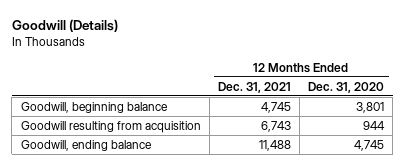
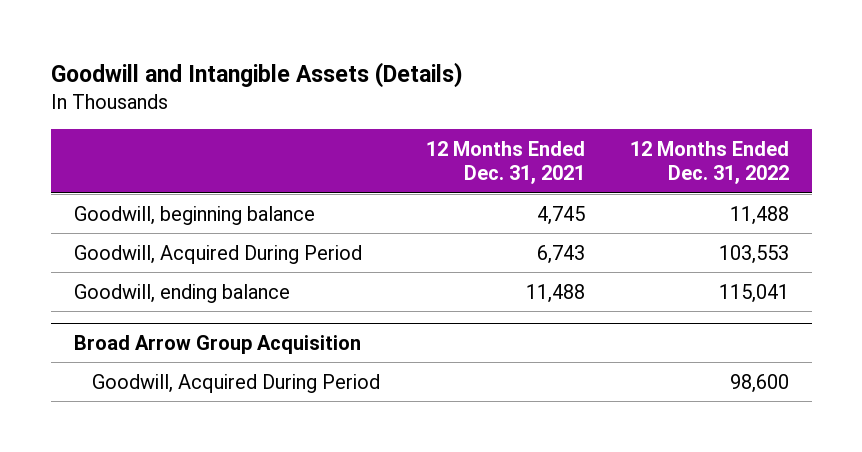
[11,19,118,33] Goodwill (Details) -> [50,62,463,89] Goodwill and Intangible Assets (Details)
[308,81,385,93] Dec. 31, 2020 -> none
none -> [629,140,789,185] 12 Months Ended Dec. 31, 2022
[20,120,201,133] Goodwill resulting from acquisition -> [73,244,362,264] Goodwill, Acquired During Period
none -> [73,334,361,354] Broad Arrow Group Acquisition
none -> [92,373,381,393] Goodwill, Acquired During Period

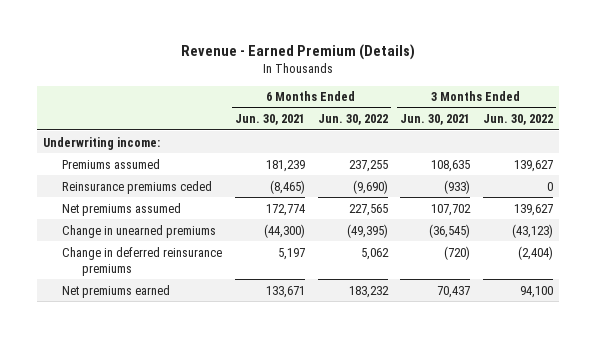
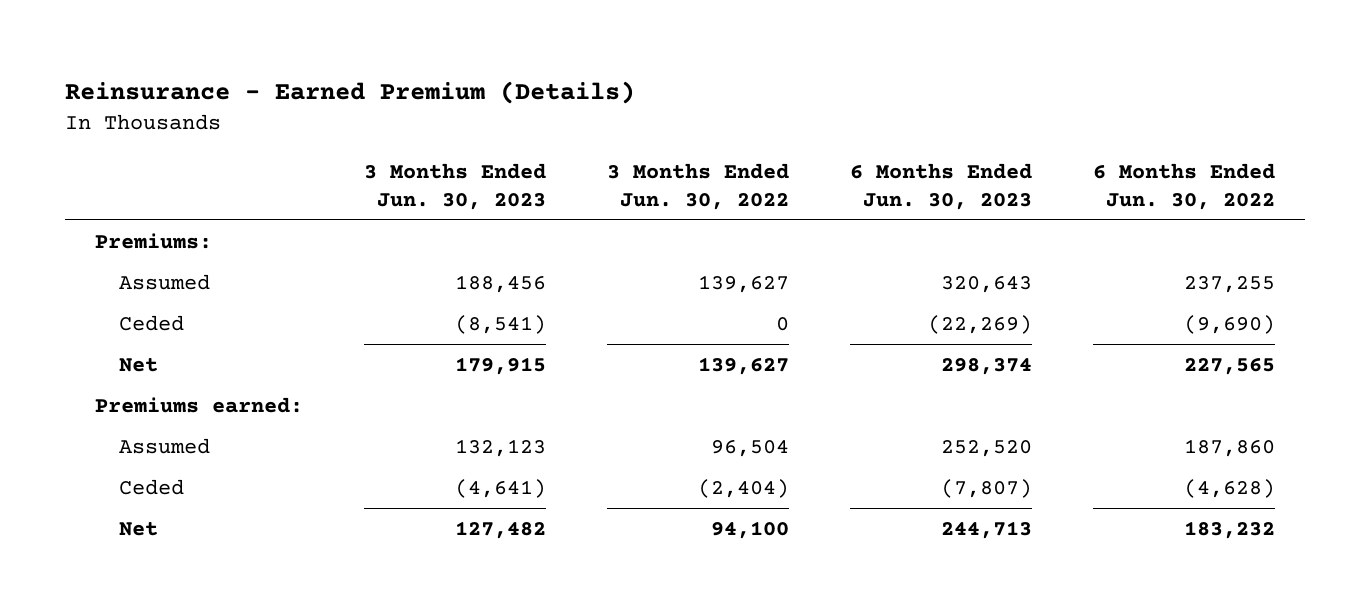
[180,44,415,61] Revenue - Earned Premium (Details) -> [64,81,635,105] Reinsurance - Earned Premium (Details)
[234,114,305,126] Jun. 30, 2021 -> none
[400,114,471,126] Jun. 30, 2021 -> none
none -> [364,163,547,210] 3 Months Ended Jun. 30, 2023
none -> [849,163,1032,210] 6 Months Ended Jun. 30, 2023
[62,224,217,238] Change in unearned premiums -> none
[62,246,223,276] Change in deferred reinsurance premiums -> none
[43,136,161,150] Underwriting income: -> [95,232,213,249] Premiums:
[62,158,161,169] Premiums assumed -> [119,273,211,290] Assumed
[62,180,213,194] Reinsurance premiums ceded -> [119,314,185,331] Ceded
[62,202,182,216] Net premiums assumed -> [119,357,159,372] Net
none -> [95,396,304,413] Premiums earned:
none -> [119,437,211,454] Assumed
none -> [119,478,185,495] Ceded
[62,284,171,298] Net premiums earned -> [119,521,159,536] Net

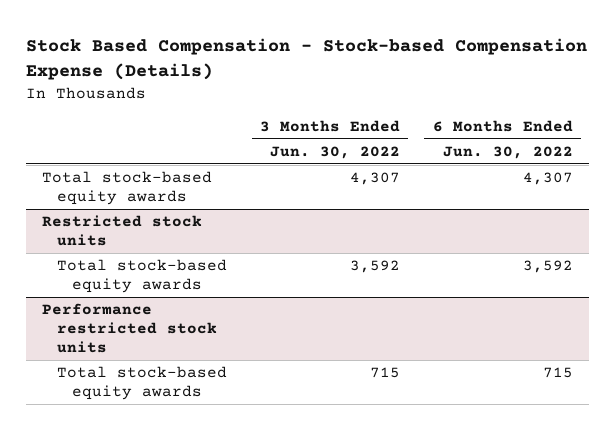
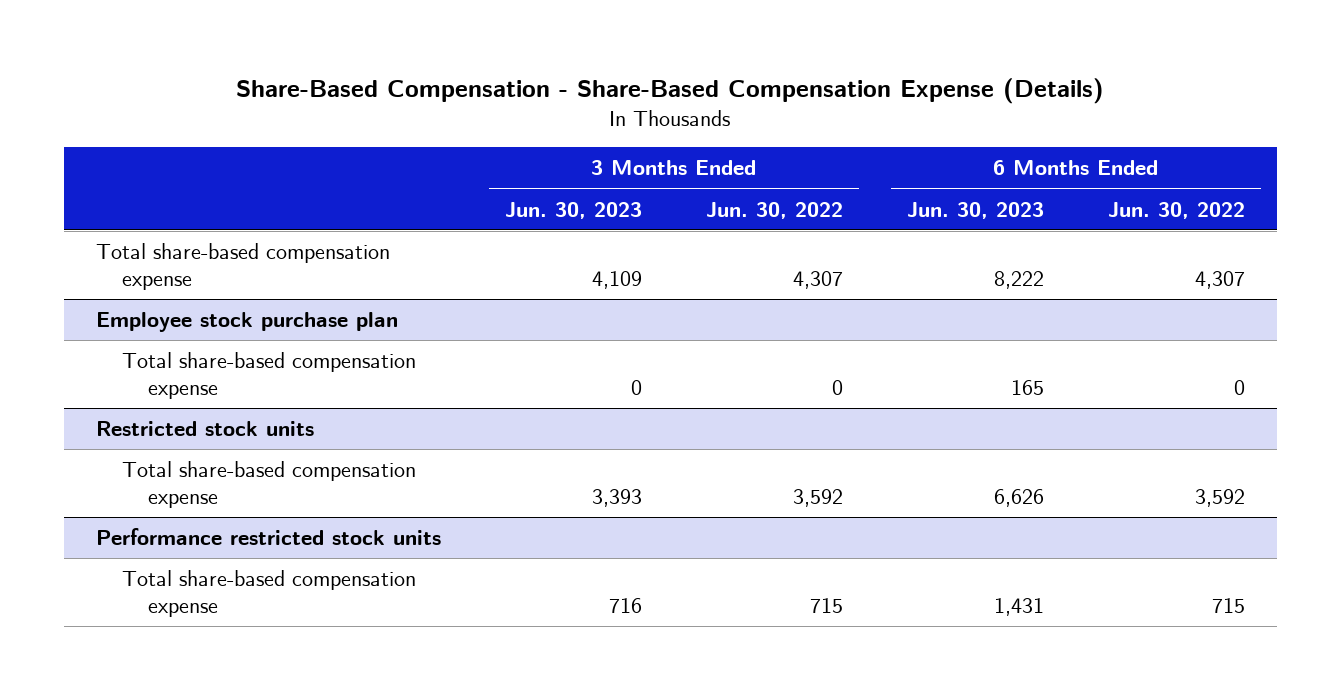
[26,38,588,81] Stock Based Compensation - Stock-based Compensation Expense (Details) -> [236,78,1105,105] Share-Based Compensation - Share-Based Compensation Expense (Details)
none -> [504,201,642,219] Jun. 30, 2023
none -> [906,201,1044,219] Jun. 30, 2023
[42,171,213,206] Total stock-based equity awards -> [95,243,390,290] Total share-based compensation expense
none -> [95,312,398,333] Employee stock purchase plan
none -> [122,352,417,399] Total share-based compensation expense
[57,259,228,294] Total stock-based equity awards -> [122,461,417,508] Total share-based compensation expense
[57,366,228,401] Total stock-based equity awards -> [122,570,417,617] Total share-based compensation expense

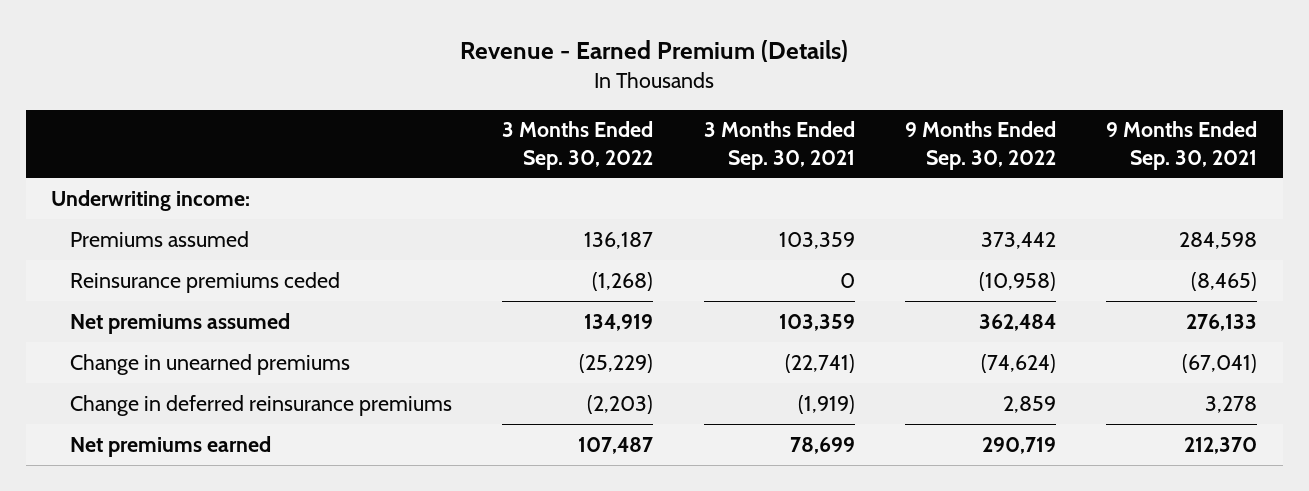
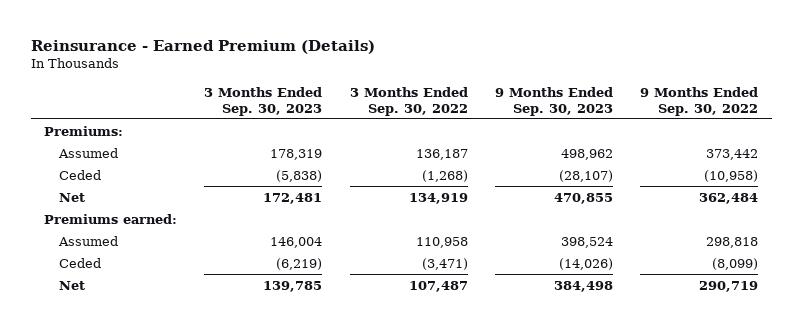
[460,40,849,63] Revenue - Earned Premium (Details) -> [30,39,375,54] Reinsurance - Earned Premium (Details)
[703,121,855,170] 3 Months Ended Sep. 30, 2021 -> none
[1106,121,1258,170] 9 Months Ended Sep. 30, 2021 -> none
none -> [204,86,323,116] 3 Months Ended Sep. 30, 2023
none -> [494,86,613,116] 9 Months Ended Sep. 30, 2023
[70,353,351,375] Change in unearned premiums -> none
[70,394,453,416] Change in deferred reinsurance premiums -> none
[51,189,251,211] Underwriting income: -> [44,125,124,136] Premiums:
[70,230,250,247] Premiums assumed -> [58,147,119,158] Assumed
[70,271,341,293] Reinsurance premiums ceded -> [59,169,102,180] Ceded
[70,312,291,334] Net premiums assumed -> [59,192,86,202] Net
none -> [44,213,178,224] Premiums earned:
none -> [58,235,119,246] Assumed
none -> [59,257,102,268] Ceded
[70,435,272,457] Net premiums earned -> [59,280,86,290] Net

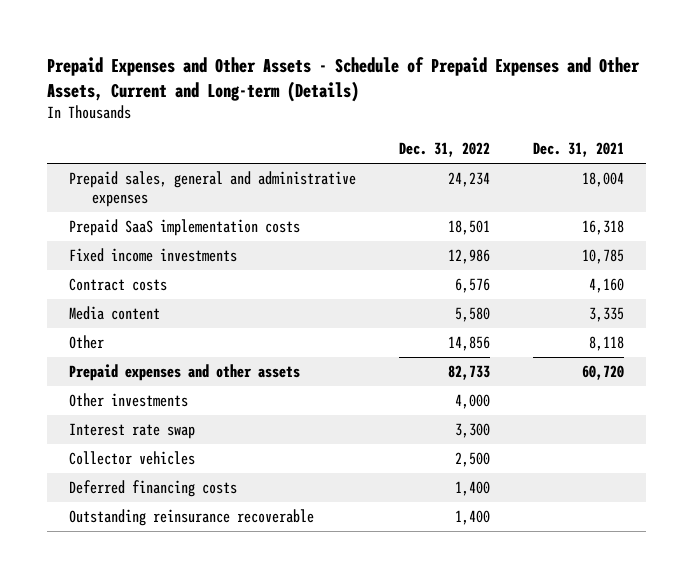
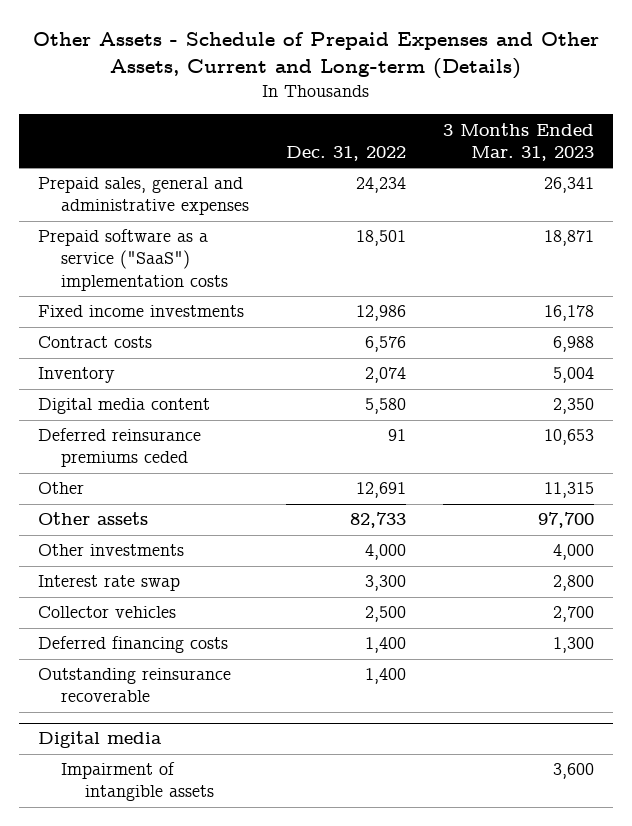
[47,56,641,102] Prepaid Expenses and Other Assets - Schedule of Prepaid Expenses and Other Assets, Current and Long-term (Details) -> [33,32,600,80] Other Assets - Schedule of Prepaid Expenses and Other Assets, Current and Long-term (Details)
[533,142,625,158] Dec. 31, 2021 -> none
none -> [443,122,595,161] 3 Months Ended Mar. 31, 2023
[68,219,300,237] Prepaid SaaS implementation costs -> [37,229,229,291] Prepaid software as a service ("SaaS") implementation costs
none -> [37,367,115,384] Inventory
[68,306,160,321] Media content -> [37,398,210,415] Digital media content
none -> [37,428,201,468] Deferred reinsurance premiums ceded
[448,336,491,352] 14,856 -> [356,482,407,499] 12,691
[68,364,300,382] Prepaid expenses and other assets -> [37,512,148,526] Other assets
none -> [37,731,162,749] Digital media
none -> [61,762,214,802] Impairment of intangible assets

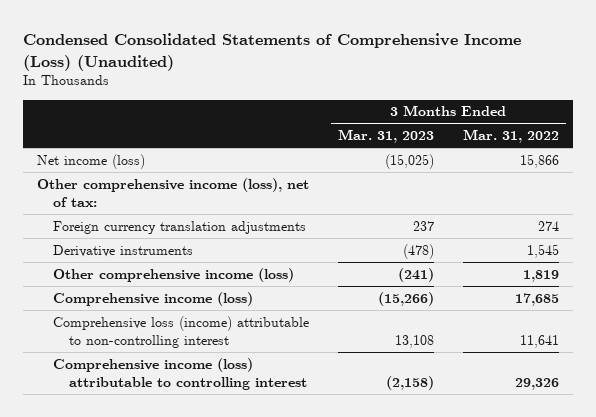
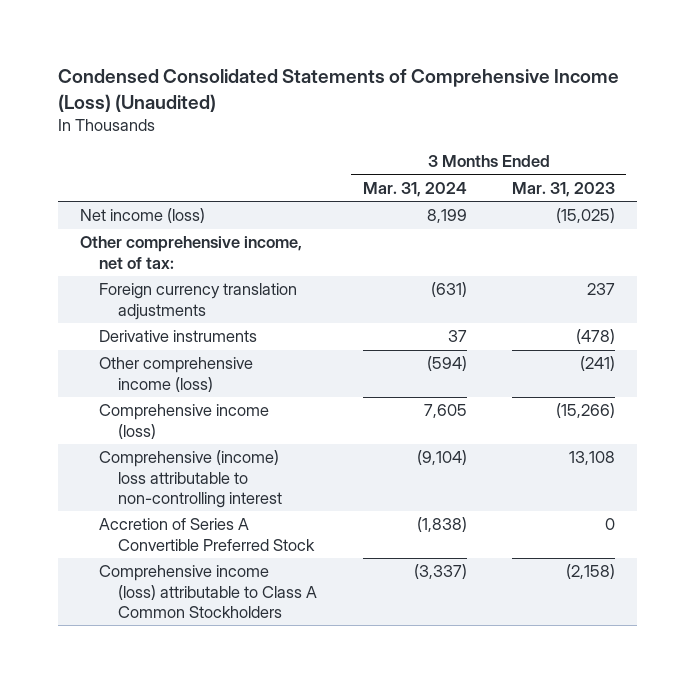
[462,129,559,144] Mar. 31, 2022 -> none
none -> [362,181,467,197] Mar. 31, 2024
[37,177,310,207] Other comprehensive income (loss), net of tax: -> [80,236,303,269] Other comprehensive income, net of tax:
[53,315,310,348] Comprehensive loss (income) attributable to non-controlling interest -> [99,450,283,508] Comprehensive (income) loss attributable to non-controlling interest
none -> [99,518,316,551] Accretion of Series A Convertible Preferred Stock
[53,357,308,390] Comprehensive income (loss) attributable to controlling interest -> [99,565,318,618] Comprehensive income (loss) attributable to Class A Common Stockholders

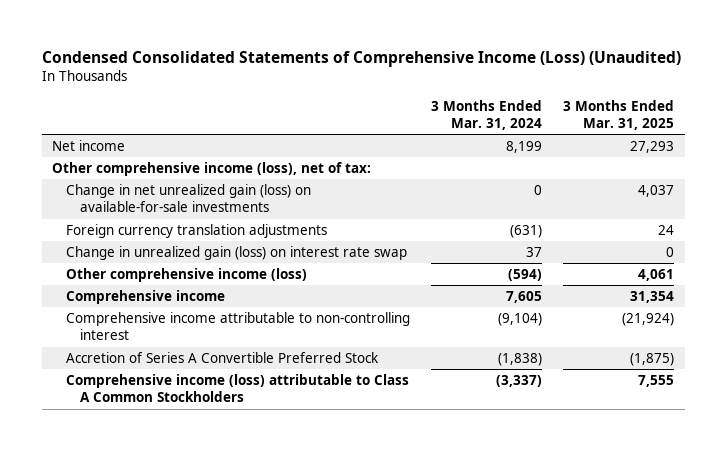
[511,181,615,197] Mar. 31, 2023 -> none
none -> [563,99,675,130] 3 Months Ended Mar. 31, 2025
[80,208,206,224] Net income (loss) -> [52,140,126,152] Net income
[80,236,303,269] Other comprehensive income, net of tax: -> [52,162,372,177] Other comprehensive income (loss), net of tax:
none -> [66,184,312,213] Change in net unrealized gain (loss) on available-for-sale investments
[99,330,258,343] Derivative instruments -> [66,246,408,261] Change in unrealized gain (loss) on interest rate swap
[99,404,270,439] Comprehensive income (loss) -> [66,290,226,305] Comprehensive income
[99,450,283,508] Comprehensive (income) loss attributable to non-controlling interest -> [66,312,411,341] Comprehensive income attributable to non-controlling interest

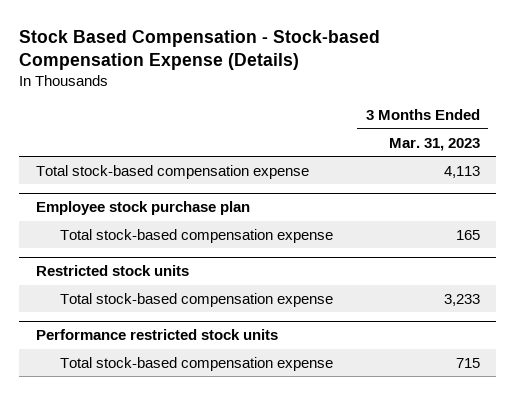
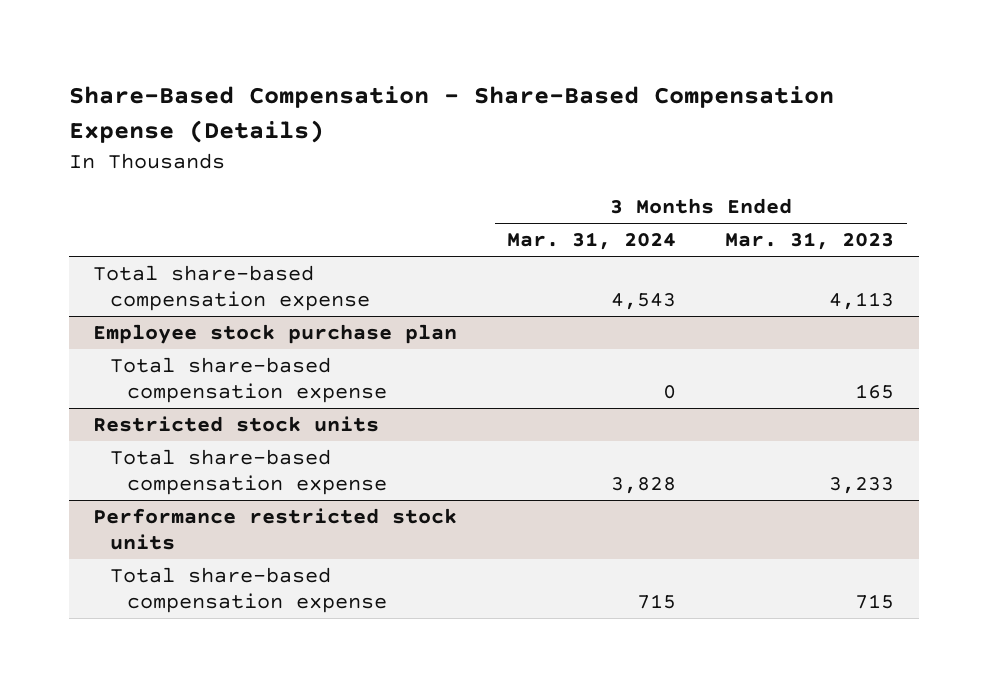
[19,29,381,71] Stock Based Compensation - Stock-based Compensation Expense (Details) -> [68,86,834,143] Share-Based Compensation - Share-Based Compensation Expense (Details)
none -> [506,232,676,251] Mar. 31, 2024
[36,164,310,179] Total stock-based compensation expense -> [93,265,371,311] Total share-based compensation expense
[59,228,333,243] Total stock-based compensation expense -> [110,357,388,403] Total share-based compensation expense
[59,292,333,307] Total stock-based compensation expense -> [110,449,388,495] Total share-based compensation expense
[59,356,333,371] Total stock-based compensation expense -> [110,567,388,613] Total share-based compensation expense

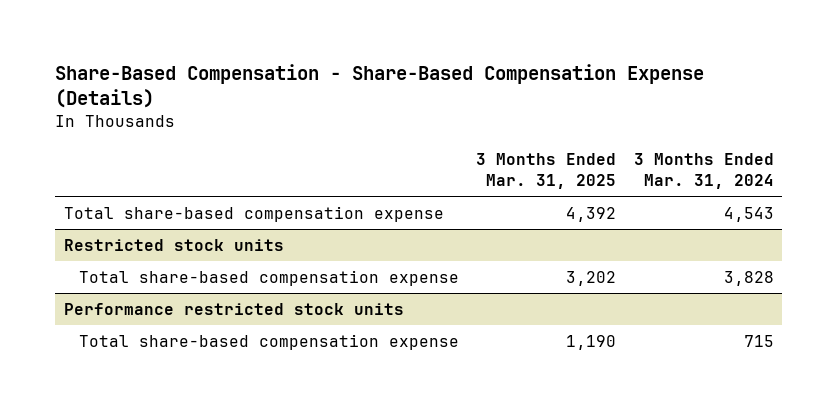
[725,232,895,251] Mar. 31, 2023 -> none
none -> [476,153,617,190] 3 Months Ended Mar. 31, 2025
[93,324,458,345] Employee stock purchase plan -> none
[110,357,388,403] Total share-based compensation expense -> none

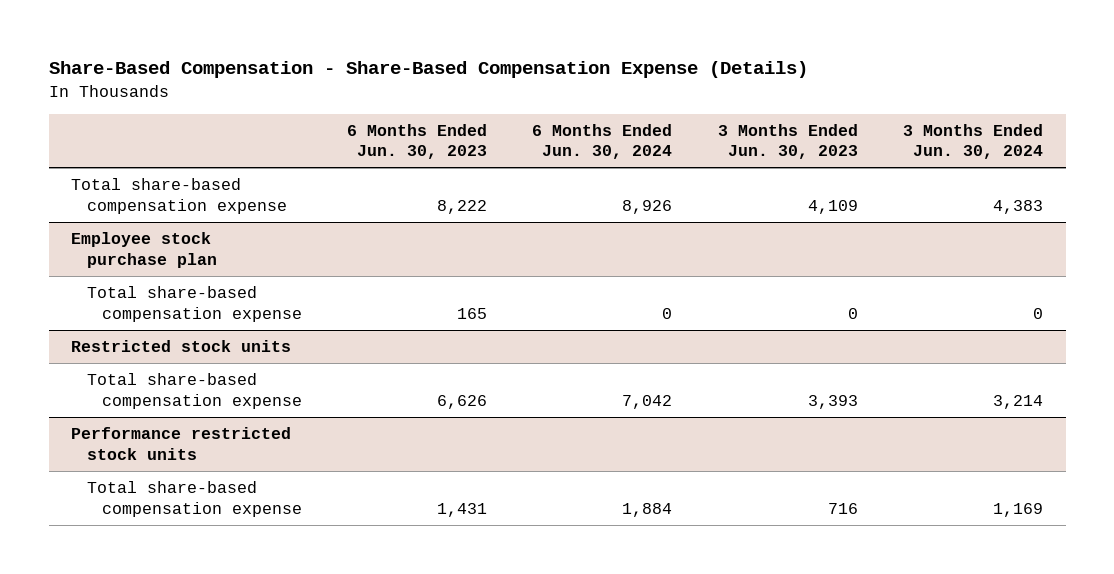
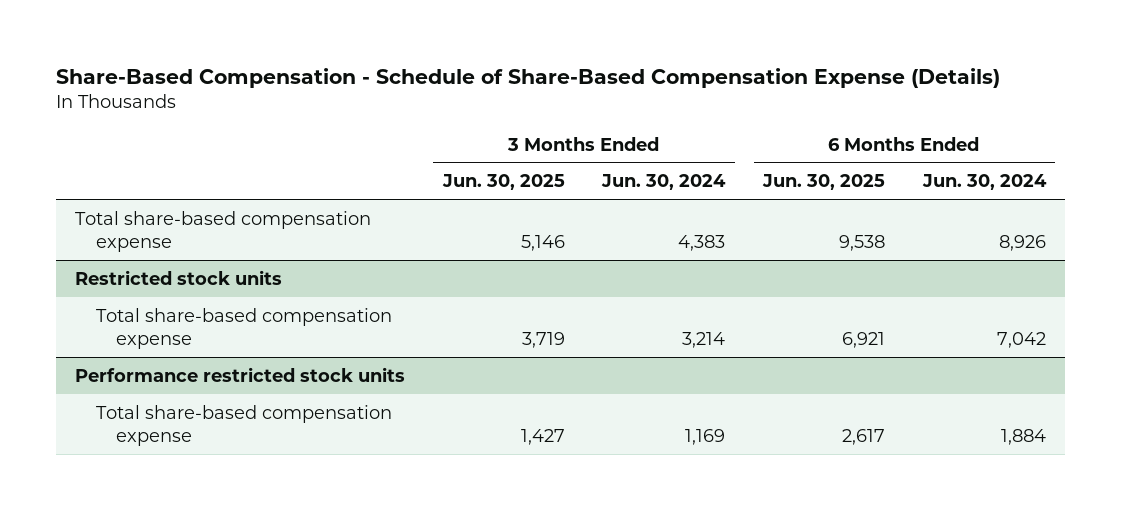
[48,61,808,79] Share-Based Compensation - Share-Based Compensation Expense (Details) -> [56,68,1001,89] Share-Based Compensation - Schedule of Share-Based Compensation Expense (Details)
[347,123,488,160] 6 Months Ended Jun. 30, 2023 -> none
[717,123,858,160] 3 Months Ended Jun. 30, 2023 -> none
none -> [441,174,565,191] Jun. 30, 2025
none -> [762,174,886,191] Jun. 30, 2025
[71,232,217,268] Employee stock purchase plan -> none
[86,286,302,322] Total share-based compensation expense -> none

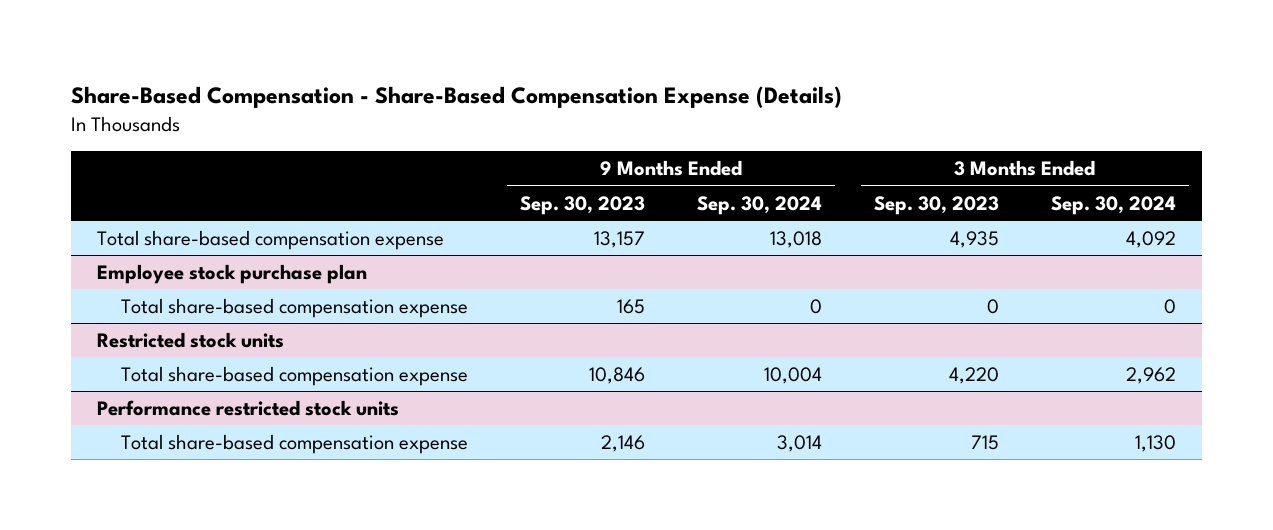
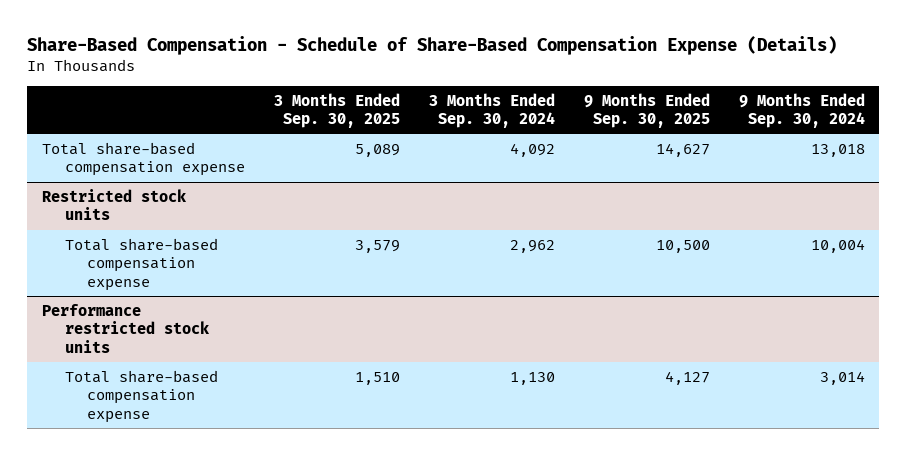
[70,85,842,108] Share-Based Compensation - Share-Based Compensation Expense (Details) -> [27,35,838,55] Share-Based Compensation - Schedule of Share-Based Compensation Expense (Details)
[519,195,645,215] Sep. 30, 2023 -> none
[873,195,999,215] Sep. 30, 2023 -> none
none -> [273,92,400,129] 3 Months Ended Sep. 30, 2025
none -> [583,92,710,129] 9 Months Ended Sep. 30, 2025
[96,264,367,285] Employee stock purchase plan -> none
[120,298,468,319] Total share-based compensation expense -> none

